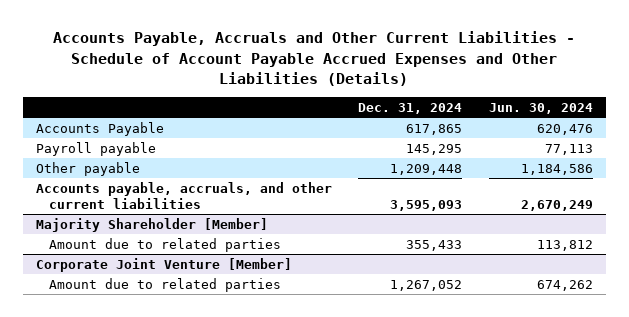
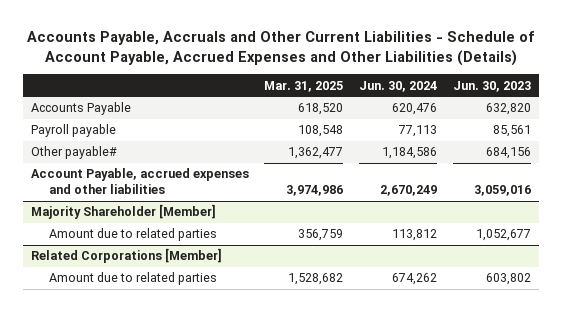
[53,31,576,86] Accounts Payable, Accruals and Other Current Liabilities - Schedule of Account Payable Accrued Expenses and Other Liabilities (Details) -> [26,31,534,66] Accounts Payable, Accruals and Other Current Liabilities - Schedule of Account Payable, Accrued Expenses and Other Liabilities (Details)
[358,102,463,114] Dec. 31, 2024 -> none
none -> [264,80,344,92] Mar. 31, 2025
none -> [452,80,531,92] Jun. 30, 2023
[36,161,141,176] Other payable -> [30,146,117,160] Other payable#
[36,181,333,209] Accounts payable, accruals, and other current liabilities -> [30,168,249,195] Account Payable, accrued expenses and other liabilities
[36,257,293,272] Corporate Joint Venture [Member] -> [30,248,222,264] Related Corporations [Member]

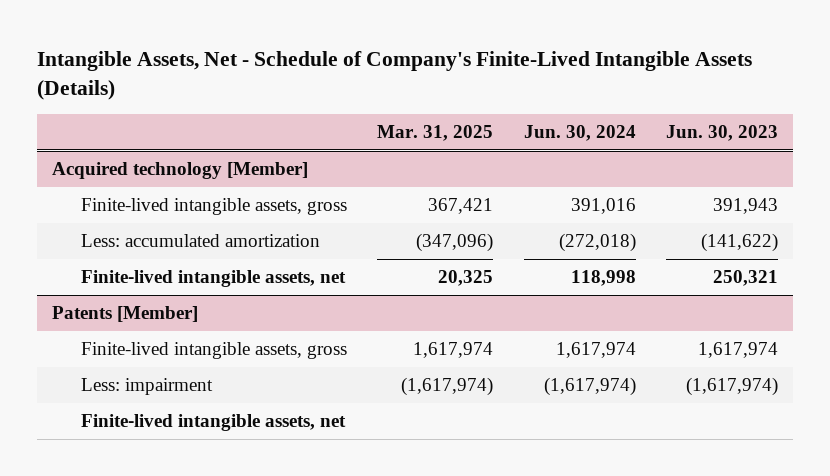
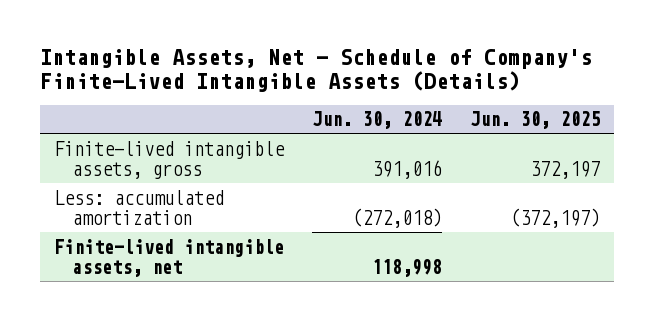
[377,125,494,142] Mar. 31, 2025 -> none
[665,125,778,142] Jun. 30, 2023 -> none
none -> [469,111,600,130] Jun. 30, 2025
[52,161,309,179] Acquired technology [Member] -> none
[52,305,199,322] Patents [Member] -> none
[80,341,347,359] Finite-lived intangible assets, gross -> none
[80,377,213,395] Less: impairment -> none
[80,413,346,431] Finite-lived intangible assets, net -> none

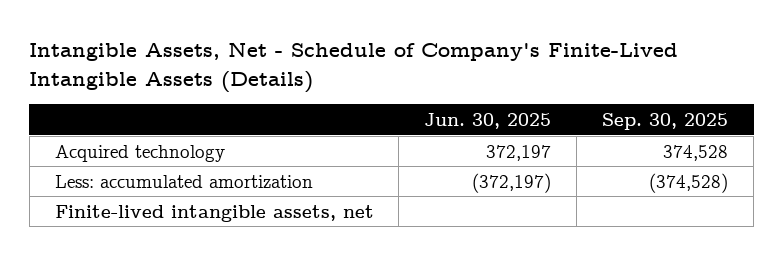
[311,111,442,130] Jun. 30, 2024 -> none
none -> [602,112,729,130] Sep. 30, 2025
[54,140,286,179] Finite-lived intangible assets, gross -> [54,144,225,162] Acquired technology

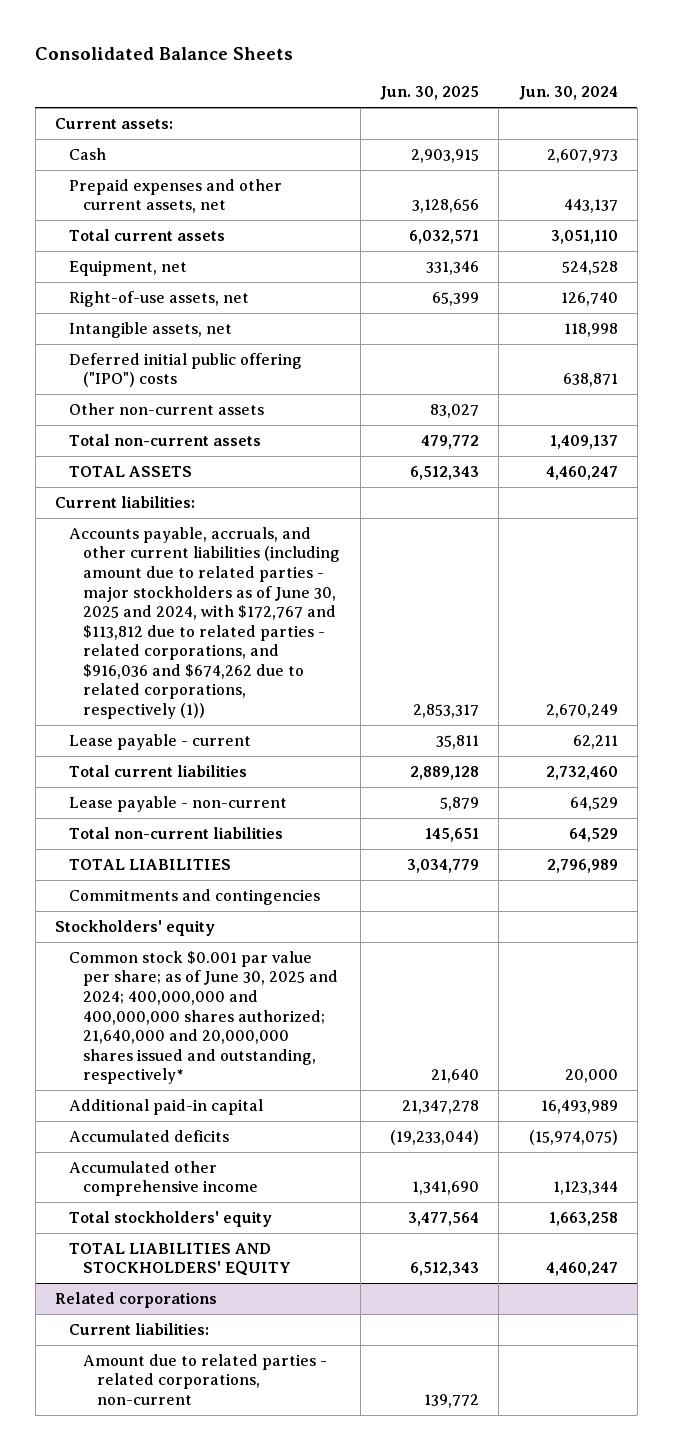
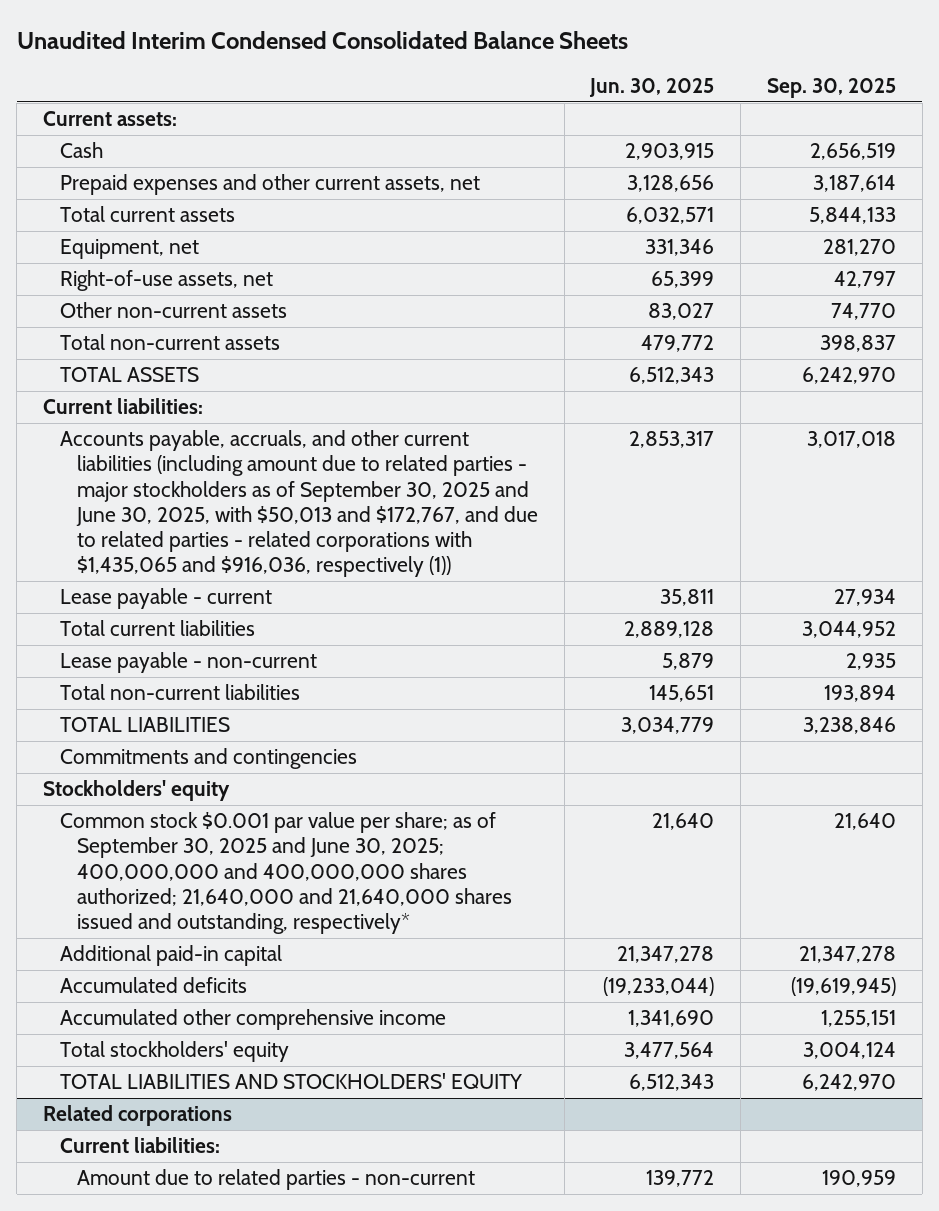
[35,47,294,61] Consolidated Balance Sheets -> [16,31,628,50] Unaudited Interim Condensed Consolidated Balance Sheets
[518,86,618,101] Jun. 30, 2024 -> none
none -> [767,77,897,98] Sep. 30, 2025
[69,321,233,338] Intangible assets, net -> none
[69,352,303,388] Deferred initial public offering ("IPO") costs -> none
[69,526,341,719] Accounts payable, accruals, and other current liabilities (including amount due to related parties - major stockholders as of June 30, 2025 and 2024, with $172,767 and $113,812 due to related parties - related corporations, and $916,036 and $674,262 due to related corporations, respectively (1)) -> [59,430,538,578] Accounts payable, accruals, and other current liabilities (including amount due to related parties - major stockholders as of September 30, 2025 and June 30, 2025, with $50,013 and $172,767, and due to related parties - related corporations with $1,435,065 and $916,036, respectively (1))
[69,950,339,1085] Common stock $0.001 par value per share; as of June 30, 2025 and 2024; 400,000,000 and 400,000,000 shares authorized; 21,640,000 and 20,000,000 shares issued and outstanding, respectively* -> [59,812,512,935] Common stock $0.001 par value per share; as of September 30, 2025 and June 30, 2025; 400,000,000 and 400,000,000 shares authorized; 21,640,000 and 21,640,000 shares issued and outstanding, respectively*
[83,1353,328,1405] Amount due to related parties - related corporations, non-current -> [76,1169,475,1191] Amount due to related parties - non-current

